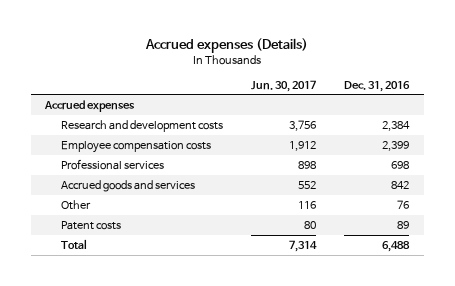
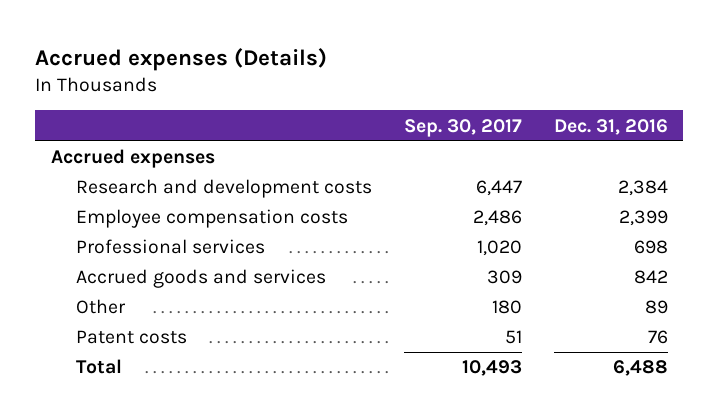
[250,79,316,92] Jun. 30, 2017 -> none
none -> [403,118,522,137] Sep. 30, 2017
[397,199,410,209] 76 -> [644,300,668,315] 89
[397,220,410,229] 89 -> [647,330,668,345] 76

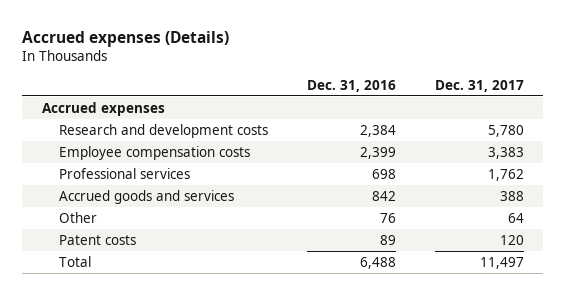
[403,118,522,137] Sep. 30, 2017 -> none
none -> [434,79,524,92] Dec. 31, 2017
[644,300,668,315] 89 -> [379,212,396,223] 76
[647,330,668,345] 76 -> [379,234,396,245] 89

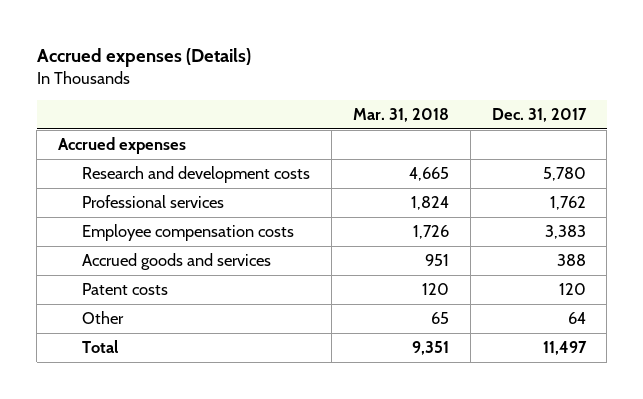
[306,79,396,92] Dec. 31, 2016 -> none
none -> [352,108,449,123] Mar. 31, 2018
[58,145,250,160] Employee compensation costs -> [82,224,295,242] Employee compensation costs
[58,211,97,223] Other -> [82,311,125,325] Other

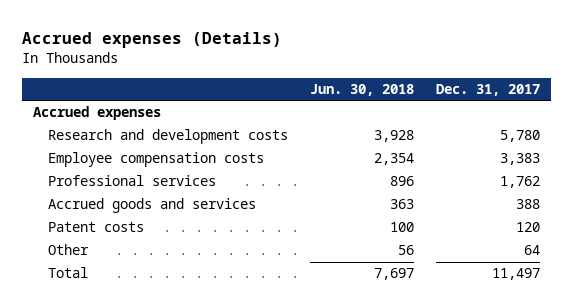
[352,108,449,123] Mar. 31, 2018 -> none
none -> [310,83,415,96] Jun. 30, 2018
[82,195,225,209] Professional services -> [48,175,217,187] Professional services

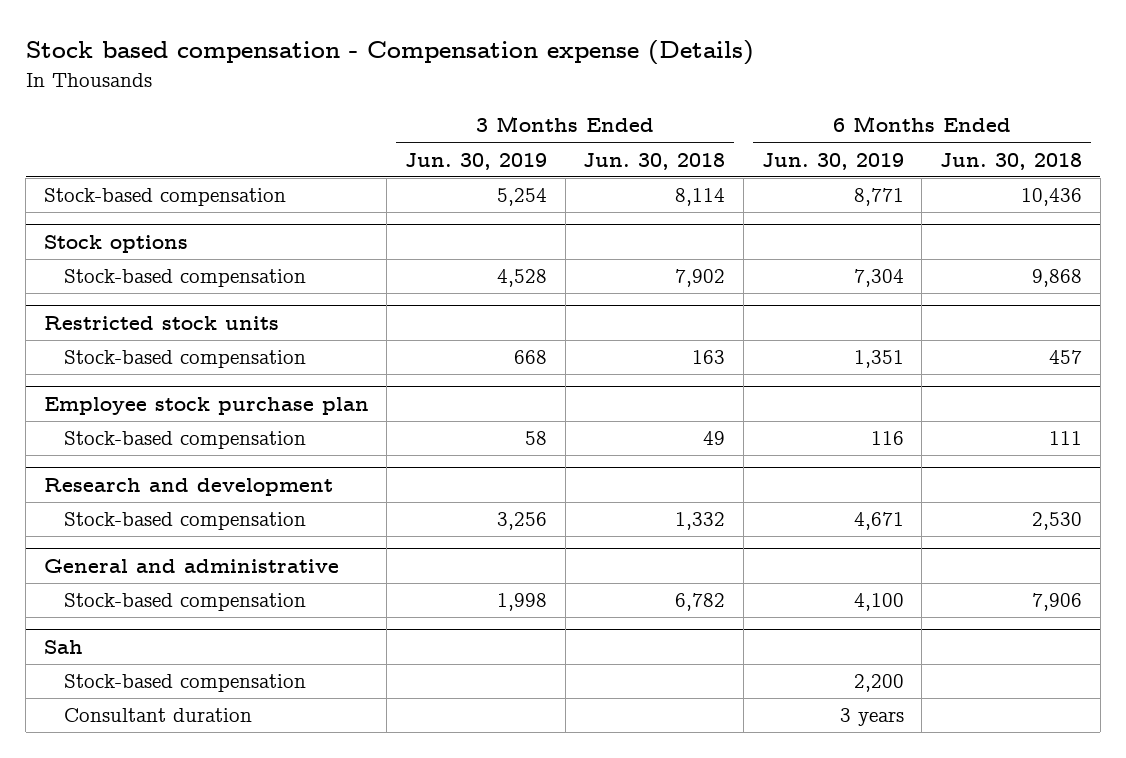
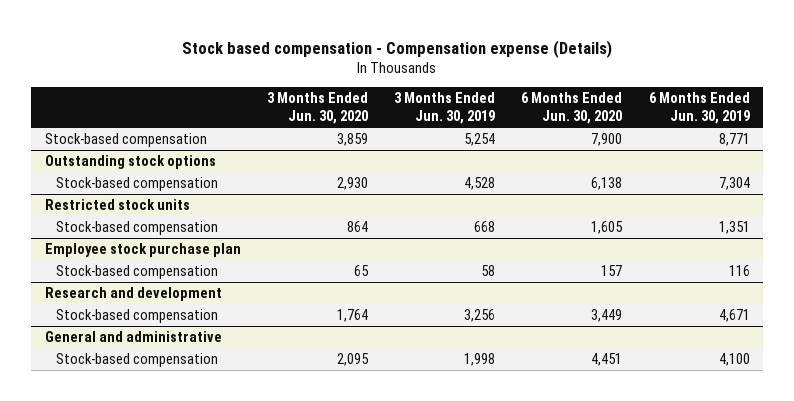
[583,152,726,170] Jun. 30, 2018 -> none
[940,152,1083,170] Jun. 30, 2018 -> none
none -> [266,92,368,125] 3 Months Ended Jun. 30, 2020
none -> [521,92,623,125] 6 Months Ended Jun. 30, 2020
[43,234,188,253] Stock options -> [44,155,216,170] Outstanding stock options
[43,639,83,654] Sah -> none
[63,674,306,693] Stock-based compensation -> none
[63,708,252,723] Consultant duration -> none

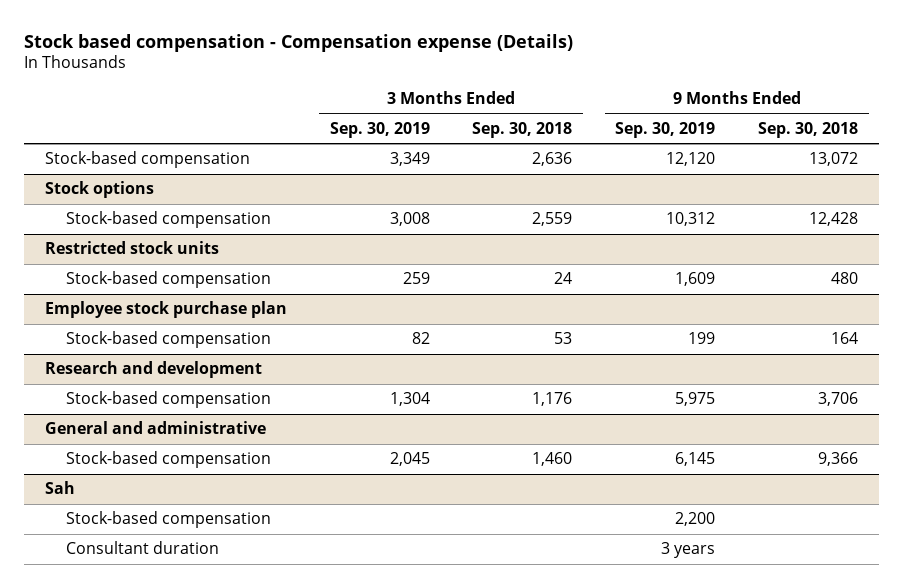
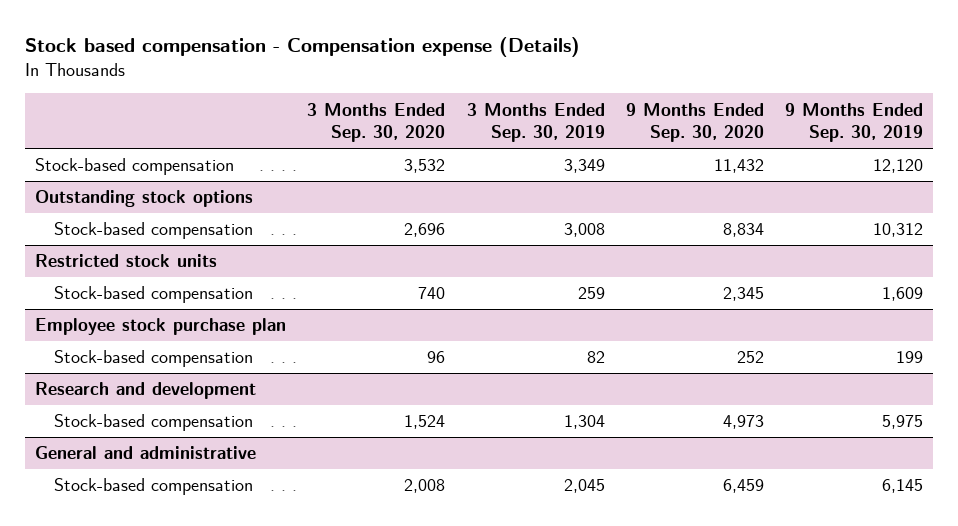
[472,121,573,138] Sep. 30, 2018 -> none
[757,121,858,138] Sep. 30, 2018 -> none
none -> [307,102,446,143] 3 Months Ended Sep. 30, 2020
none -> [625,102,764,143] 9 Months Ended Sep. 30, 2020
[45,181,155,199] Stock options -> [35,190,254,208] Outstanding stock options
[45,481,76,495] Sah -> none
[65,511,271,529] Stock-based compensation -> none
[65,541,219,555] Consultant duration -> none

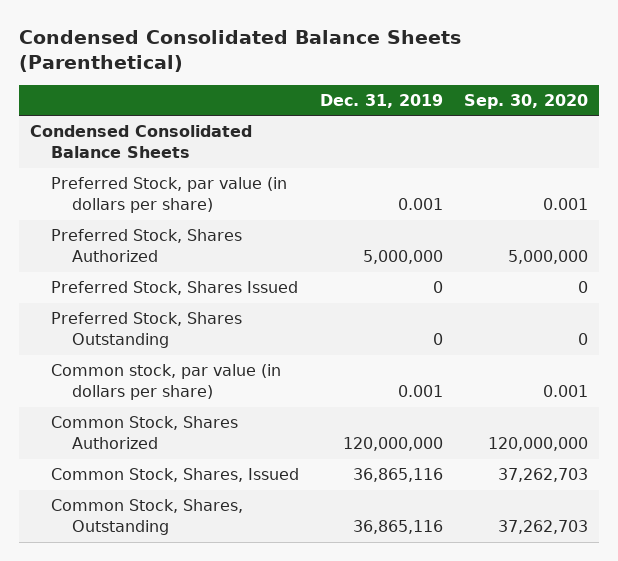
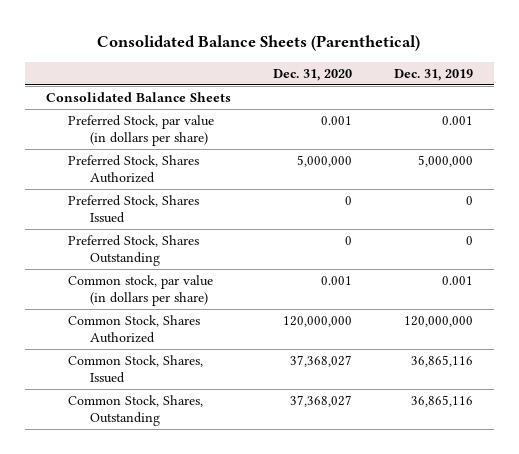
[18,29,461,72] Condensed Consolidated Balance Sheets (Parenthetical) -> [97,35,421,52] Consolidated Balance Sheets (Parenthetical)
[464,93,589,109] Sep. 30, 2020 -> none
none -> [272,68,352,81] Dec. 31, 2020
[29,125,252,158] Condensed Consolidated Balance Sheets -> [46,92,232,103] Consolidated Balance Sheets

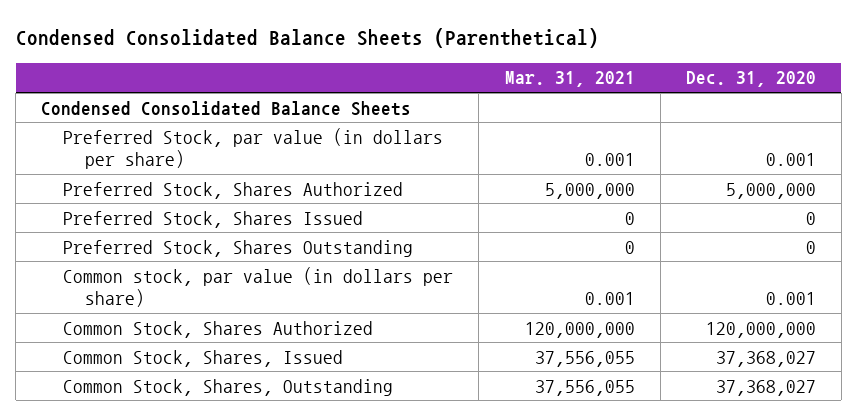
[97,35,421,52] Consolidated Balance Sheets (Parenthetical) -> [15,28,599,49] Condensed Consolidated Balance Sheets (Parenthetical)
[393,68,473,81] Dec. 31, 2019 -> none
none -> [504,71,635,88] Mar. 31, 2021
[46,92,232,103] Consolidated Balance Sheets -> [41,100,412,116] Condensed Consolidated Balance Sheets

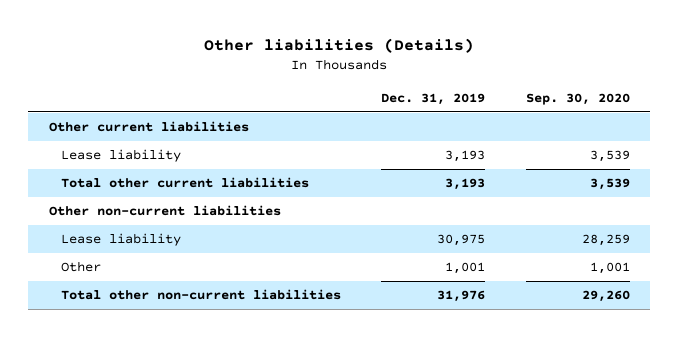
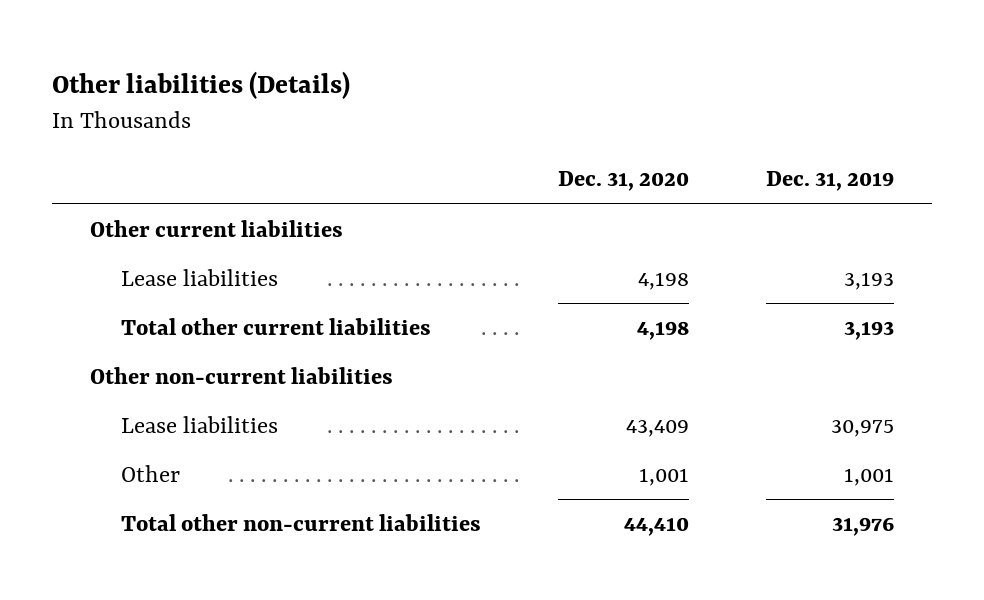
[526,92,631,105] Sep. 30, 2020 -> none
none -> [557,171,689,192] Dec. 31, 2020
[60,149,181,163] Lease liability -> [120,269,278,287] Lease liabilities
[60,233,181,247] Lease liability -> [120,416,278,434] Lease liabilities

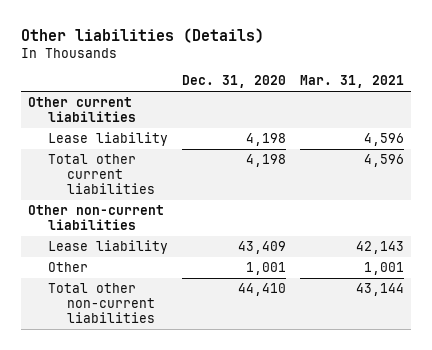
[765,171,894,192] Dec. 31, 2019 -> none
none -> [300,75,405,89] Mar. 31, 2021
[120,269,278,287] Lease liabilities -> [47,132,168,147] Lease liability
[120,416,278,434] Lease liabilities -> [47,240,168,255] Lease liability

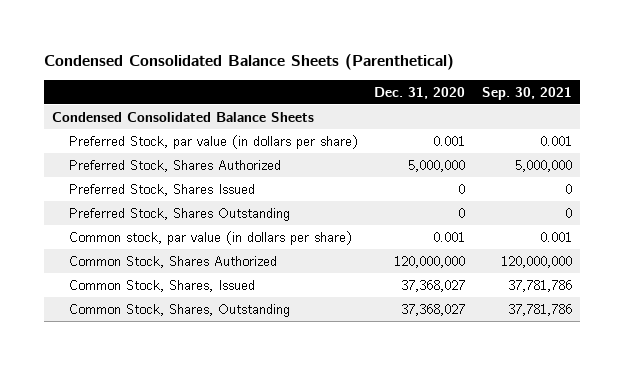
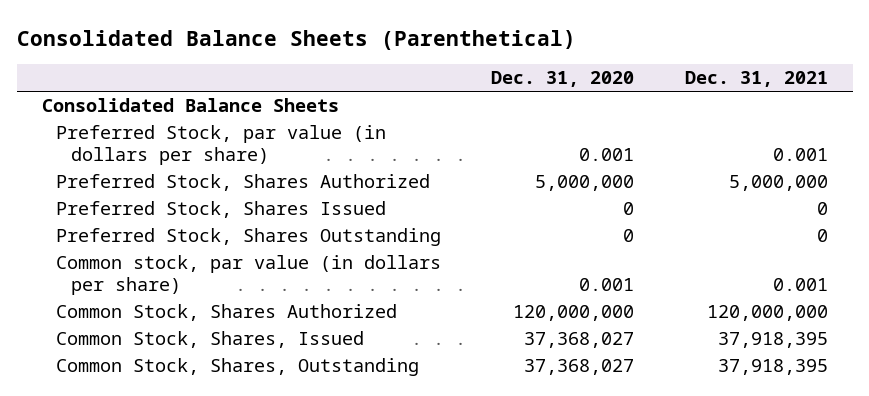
[43,53,454,70] Condensed Consolidated Balance Sheets (Parenthetical) -> [16,29,576,50] Consolidated Balance Sheets (Parenthetical)
[481,86,572,100] Sep. 30, 2021 -> none
none -> [684,71,828,88] Dec. 31, 2021
[51,112,314,123] Condensed Consolidated Balance Sheets -> [41,98,339,113] Consolidated Balance Sheets

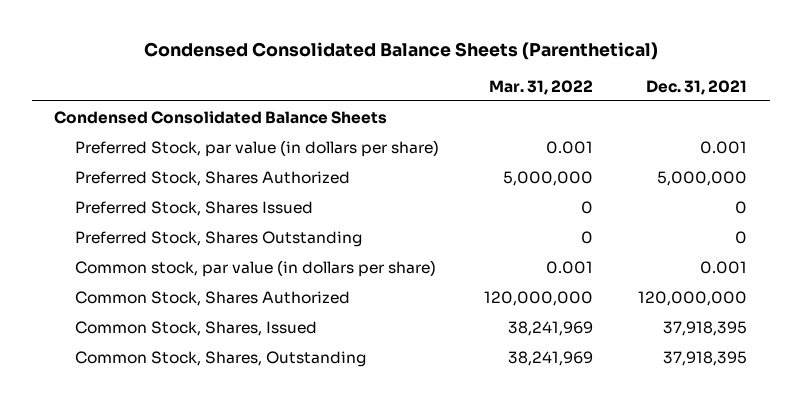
[16,29,576,50] Consolidated Balance Sheets (Parenthetical) -> [143,41,658,60] Condensed Consolidated Balance Sheets (Parenthetical)
[491,71,635,88] Dec. 31, 2020 -> none
none -> [489,79,594,95] Mar. 31, 2022
[41,98,339,113] Consolidated Balance Sheets -> [54,110,388,124] Condensed Consolidated Balance Sheets

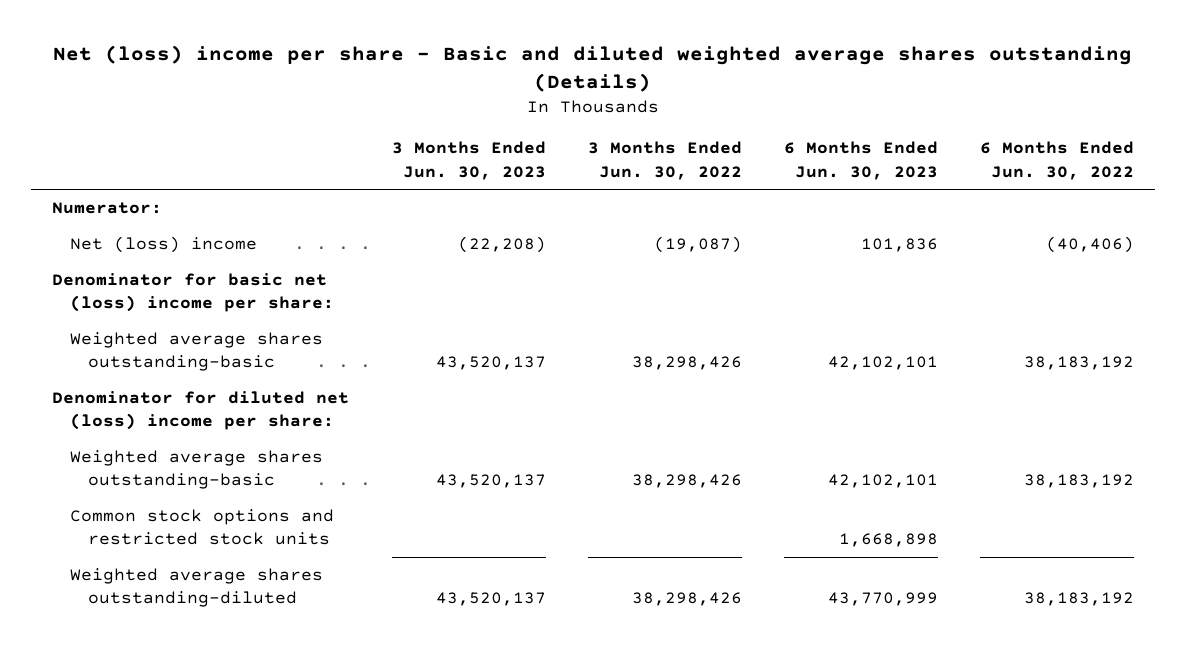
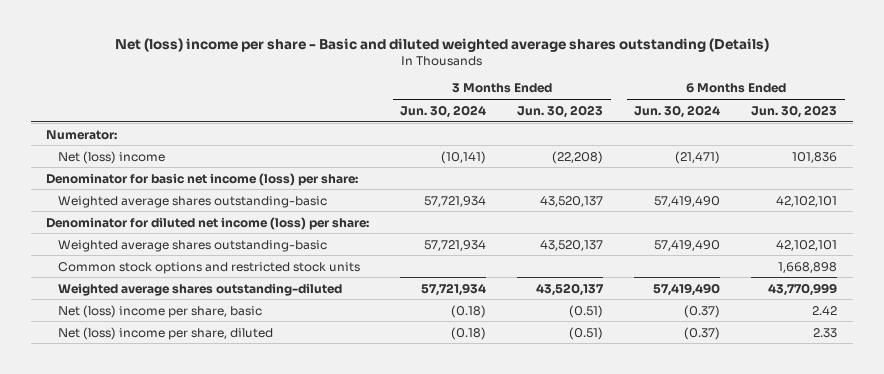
[587,141,742,180] 3 Months Ended Jun. 30, 2022 -> none
[979,141,1134,180] 6 Months Ended Jun. 30, 2022 -> none
none -> [400,104,487,118] Jun. 30, 2024
none -> [634,104,721,118] Jun. 30, 2024
[52,273,335,313] Denominator for basic net (loss) income per share: -> [46,172,359,186] Denominator for basic net income (loss) per share:
[52,391,350,431] Denominator for diluted net (loss) income per share: -> [46,216,370,230] Denominator for diluted net income (loss) per share:
none -> [57,304,262,318] Net (loss) income per share, basic
none -> [57,326,273,340] Net (loss) income per share, diluted

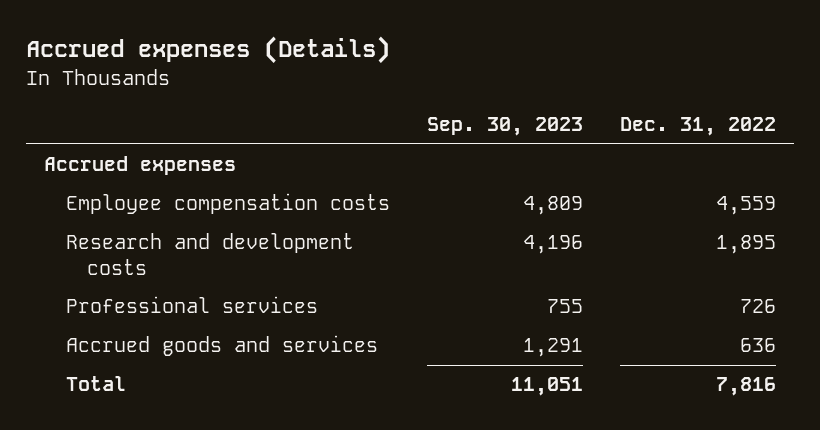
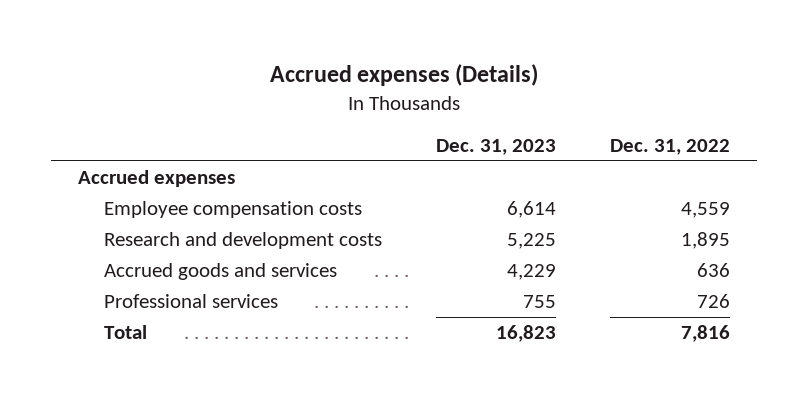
[426,117,583,137] Sep. 30, 2023 -> none
none -> [435,138,556,155] Dec. 31, 2023
[65,296,318,314] Professional services -> [103,293,278,308] Professional services

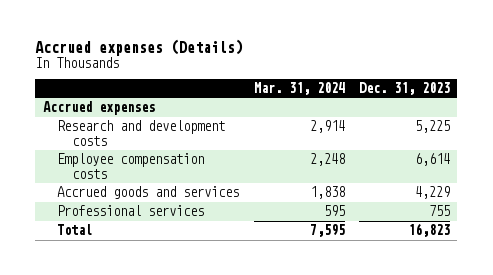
[609,138,730,155] Dec. 31, 2022 -> none
none -> [253,82,345,96] Mar. 31, 2024
[103,200,362,218] Employee compensation costs -> [57,153,205,179] Employee compensation costs

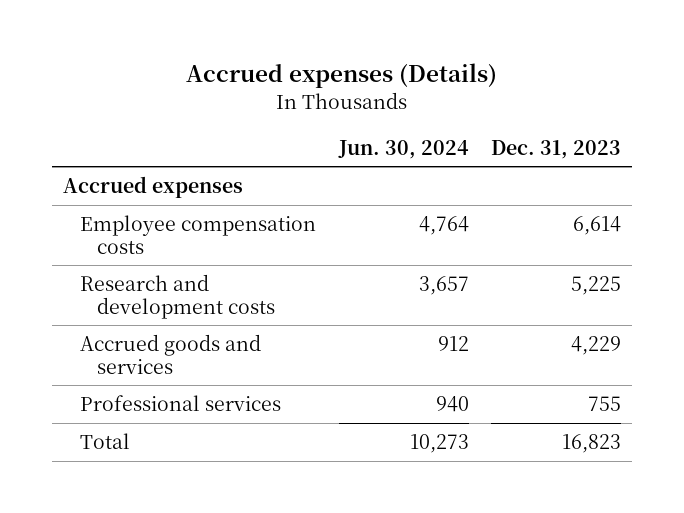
[253,82,345,96] Mar. 31, 2024 -> none
none -> [337,139,469,159] Jun. 30, 2024
[57,120,226,146] Research and development costs -> [80,274,276,319] Research and development costs

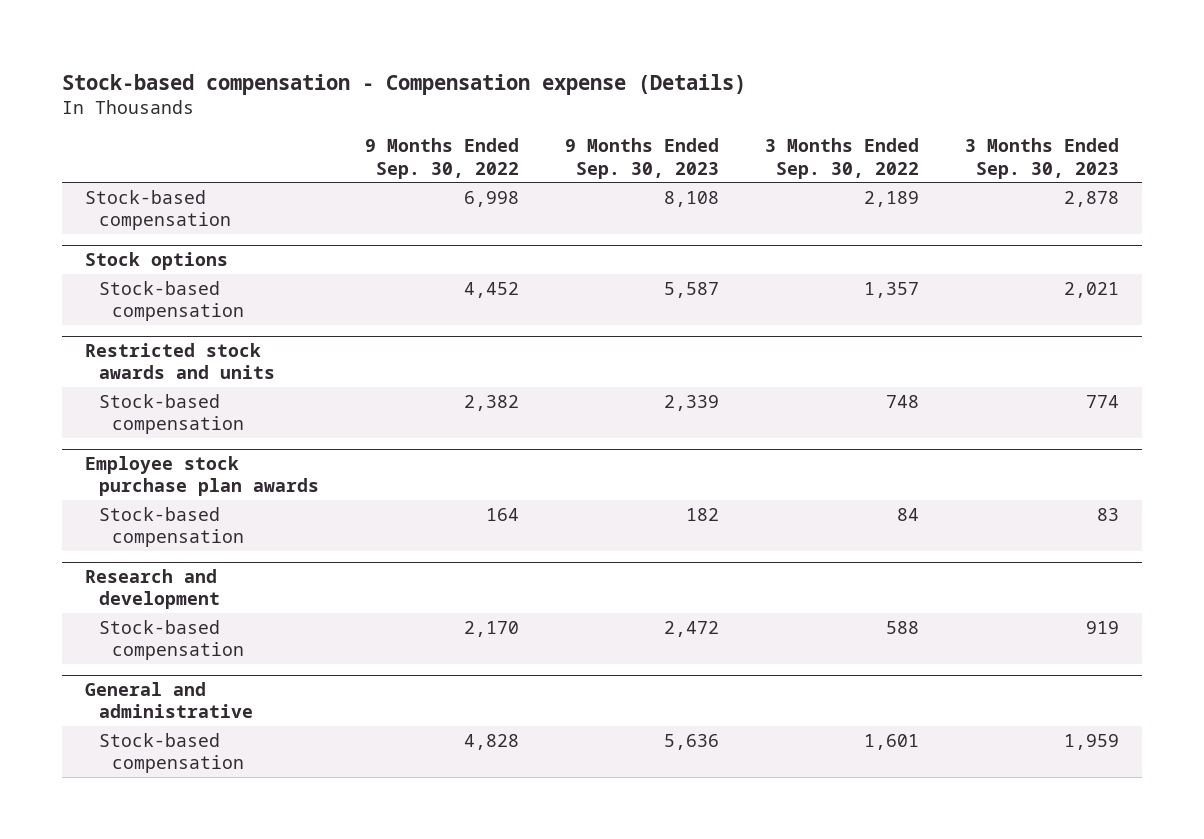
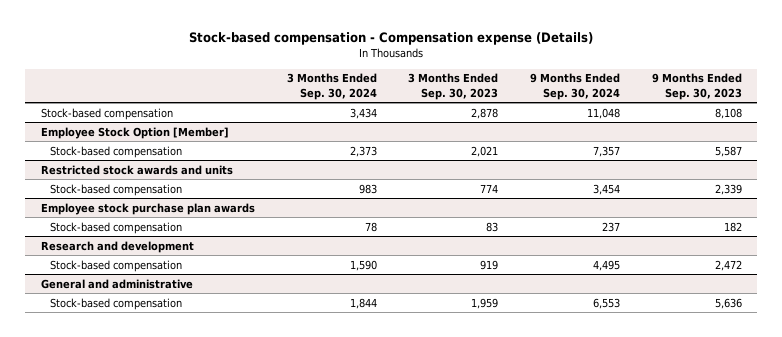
[364,138,519,179] 9 Months Ended Sep. 30, 2022 -> none
[764,138,919,179] 3 Months Ended Sep. 30, 2022 -> none
none -> [286,73,377,100] 3 Months Ended Sep. 30, 2024
none -> [529,73,620,100] 9 Months Ended Sep. 30, 2024
[85,251,229,270] Stock options -> [40,126,229,139] Employee Stock Option [Member]

